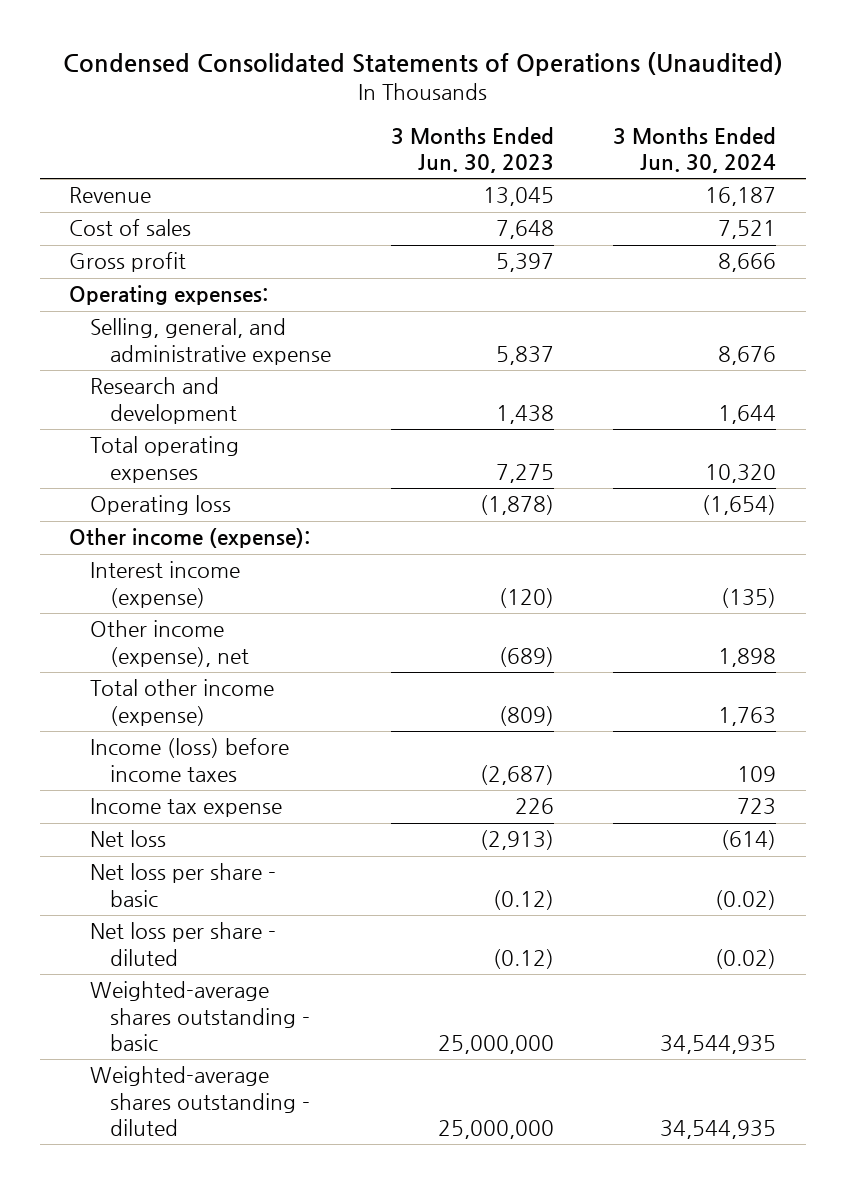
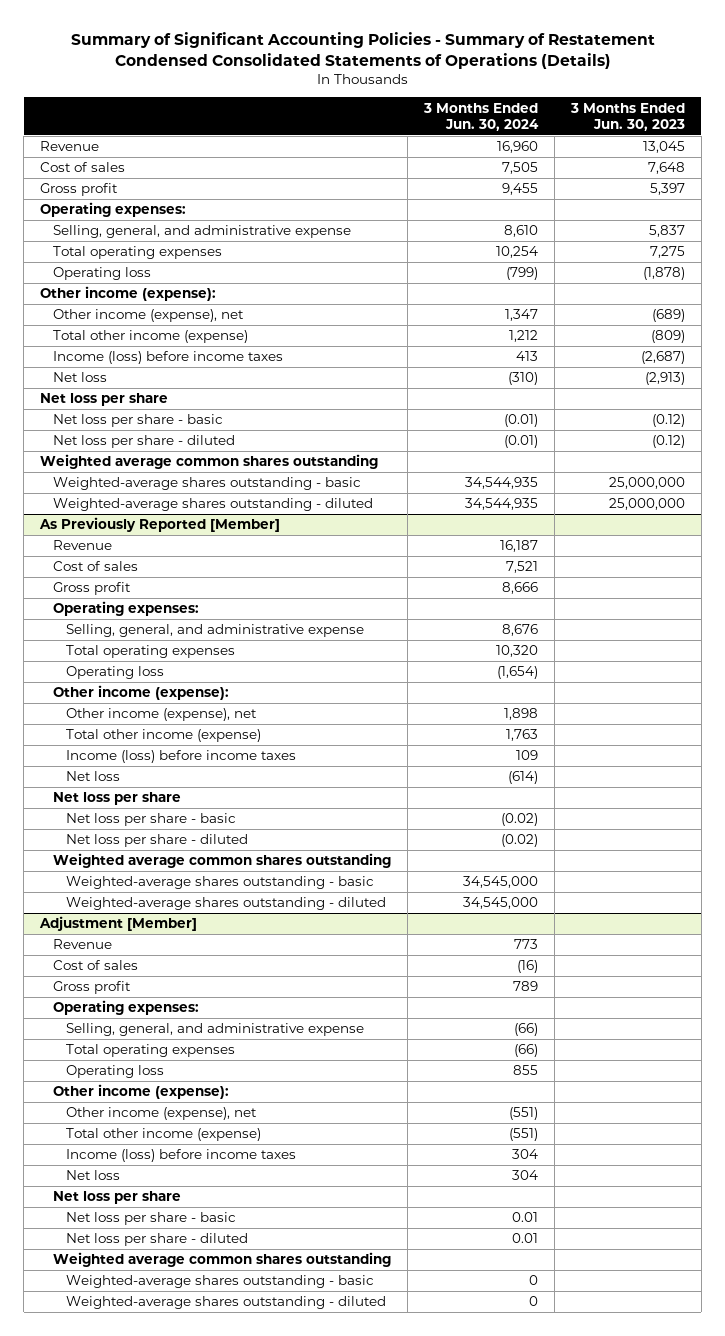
[62,52,783,77] Condensed Consolidated Statements of Operations (Unaudited) -> [70,31,655,69] Summary of Significant Accounting Policies - Summary of Restatement Condensed Consolidated Statements of Operations (Details)
[705,187,777,207] 16,187 -> [497,141,539,154] 16,960
[718,220,777,240] 7,521 -> [502,162,539,175] 7,505
[718,253,777,273] 8,666 -> [502,183,539,196] 9,455
[89,377,238,424] Research and development -> none
[718,345,777,365] 8,676 -> [504,225,539,238] 8,610
[705,463,777,483] 10,320 -> [496,246,539,259] 10,254
[702,495,777,516] (1,654) -> [506,267,539,281] (799)
[89,561,240,608] Interest income (expense) -> none
[89,798,282,818] Income tax expense -> none
[718,647,777,667] 1,898 -> [505,309,539,322] 1,347
[718,706,777,726] 1,763 -> [509,330,539,343] 1,212
[737,765,777,782] 109 -> [516,351,539,362] 413
[721,830,777,851] (614) -> [508,372,539,386] (310)
none -> [40,393,169,407] Net loss per share
[715,889,777,910] (0.02) -> [504,414,539,428] (0.01)
[715,948,777,969] (0.02) -> [504,435,539,449] (0.01)
none -> [40,454,379,470] Weighted average common shares outstanding
none -> [39,517,281,533] As Previously Reported [Member]
none -> [53,540,113,551] Revenue
none -> [53,561,139,572] Cost of sales
none -> [53,582,132,596] Gross profit
none -> [53,601,200,617] Operating expenses:
none -> [65,624,364,638] Selling, general, and administrative expense
none -> [65,645,235,659] Total operating expenses
none -> [65,666,164,680] Operating loss
none -> [53,685,230,701] Other income (expense):
none -> [65,708,257,722] Other income (expense), net
none -> [65,729,261,743] Total other income (expense)
none -> [65,750,296,764] Income (loss) before income taxes
none -> [65,771,120,782] Net loss
none -> [53,792,182,806] Net loss per share
none -> [65,813,236,827] Net loss per share - basic
none -> [65,834,248,848] Net loss per share - diluted
none -> [53,853,392,869] Weighted average common shares outstanding
none -> [65,876,374,890] Weighted-average shares outstanding - basic
none -> [65,897,386,911] Weighted-average shares outstanding - diluted
none -> [39,916,198,932] Adjustment [Member]
none -> [53,939,113,950] Revenue
none -> [53,960,139,971] Cost of sales
none -> [53,981,132,995] Gross profit
none -> [53,1000,200,1016] Operating expenses:
none -> [65,1023,364,1037] Selling, general, and administrative expense
none -> [65,1044,235,1058] Total operating expenses
none -> [65,1065,164,1079] Operating loss
none -> [53,1084,230,1100] Other income (expense):
none -> [65,1107,257,1121] Other income (expense), net
none -> [65,1128,261,1142] Total other income (expense)
none -> [65,1149,296,1163] Income (loss) before income taxes
none -> [65,1170,120,1181] Net loss
none -> [53,1191,182,1205] Net loss per share
none -> [65,1212,236,1226] Net loss per share - basic
none -> [65,1233,248,1247] Net loss per share - diluted
none -> [53,1252,392,1268] Weighted average common shares outstanding
none -> [65,1275,374,1289] Weighted-average shares outstanding - basic
none -> [65,1296,386,1310] Weighted-average shares outstanding - diluted

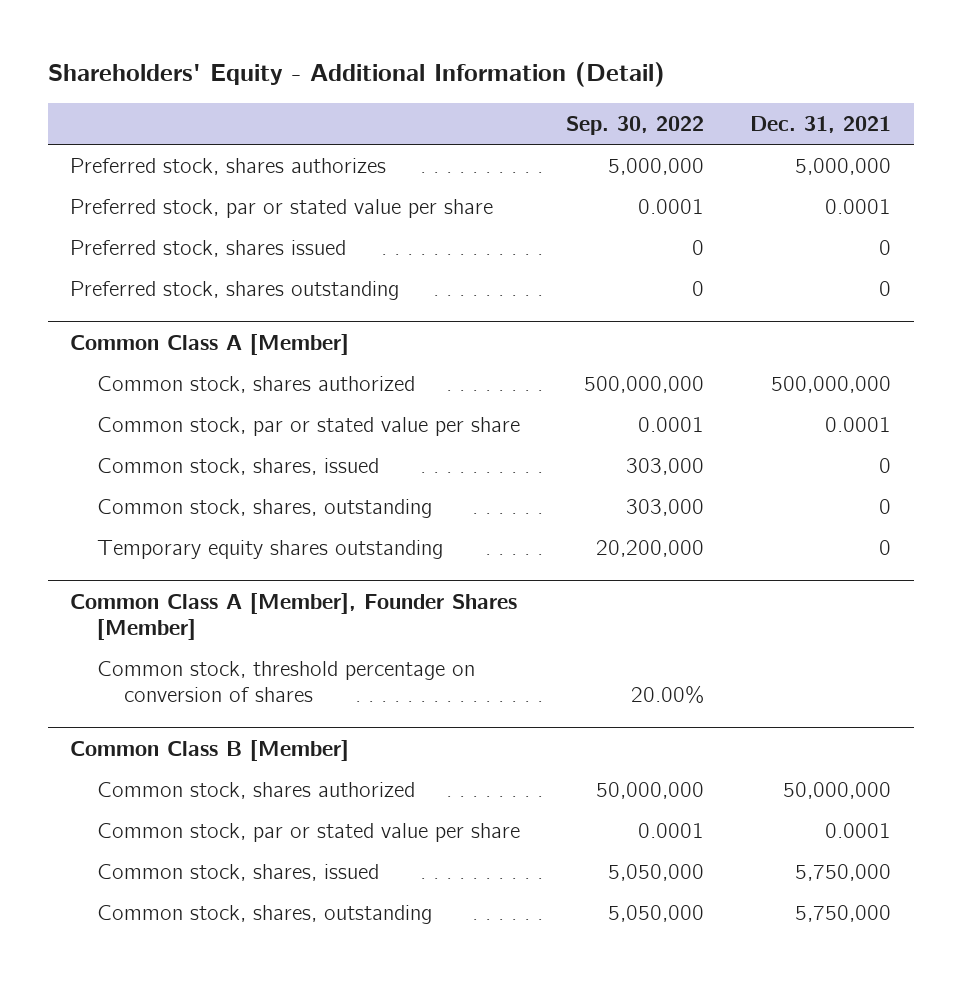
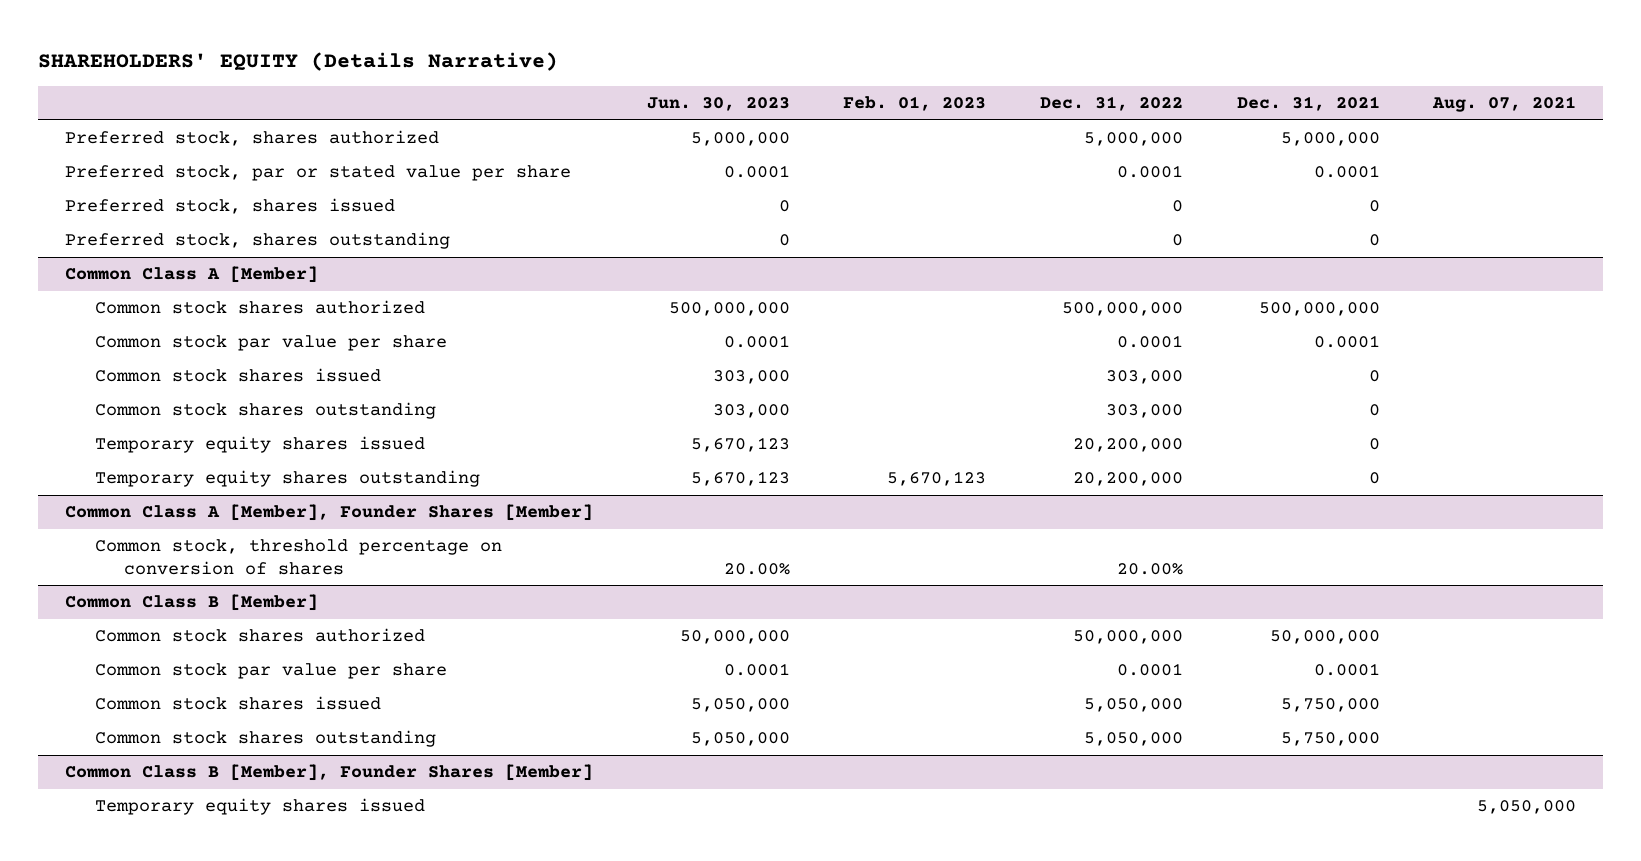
[47,62,665,88] Shareholders' Equity - Additional Information (Detail) -> [38,52,559,72] SHAREHOLDERS' EQUITY (Details Narrative)
[566,116,705,136] Sep. 30, 2022 -> none
none -> [646,97,790,112] Jun. 30, 2023
none -> [843,96,987,112] Feb. 01, 2023
none -> [1039,96,1183,112] Dec. 31, 2022
none -> [1432,96,1577,113] Aug. 07, 2021
[70,158,387,176] Preferred stock, shares authorizes -> [65,130,440,147] Preferred stock, shares authorized
[97,376,416,394] Common stock, shares authorized -> [94,300,425,315] Common stock shares authorized
[97,417,521,437] Common stock, par or stated value per share -> [94,335,447,352] Common stock par value per share
[97,458,380,476] Common stock, shares, issued -> [94,368,381,383] Common stock shares issued
[97,499,433,519] Common stock, shares, outstanding -> [94,402,436,420] Common stock shares outstanding
none -> [94,436,425,454] Temporary equity shares issued
[97,782,416,800] Common stock, shares authorized -> [94,628,425,643] Common stock shares authorized
[97,823,521,843] Common stock, par or stated value per share -> [94,663,447,680] Common stock par value per share
[97,864,380,882] Common stock, shares, issued -> [94,696,381,711] Common stock shares issued
[97,905,433,925] Common stock, shares, outstanding -> [94,730,436,748] Common stock shares outstanding
none -> [65,764,594,782] Common Class B [Member], Founder Shares [Member]
none -> [94,798,425,816] Temporary equity shares issued

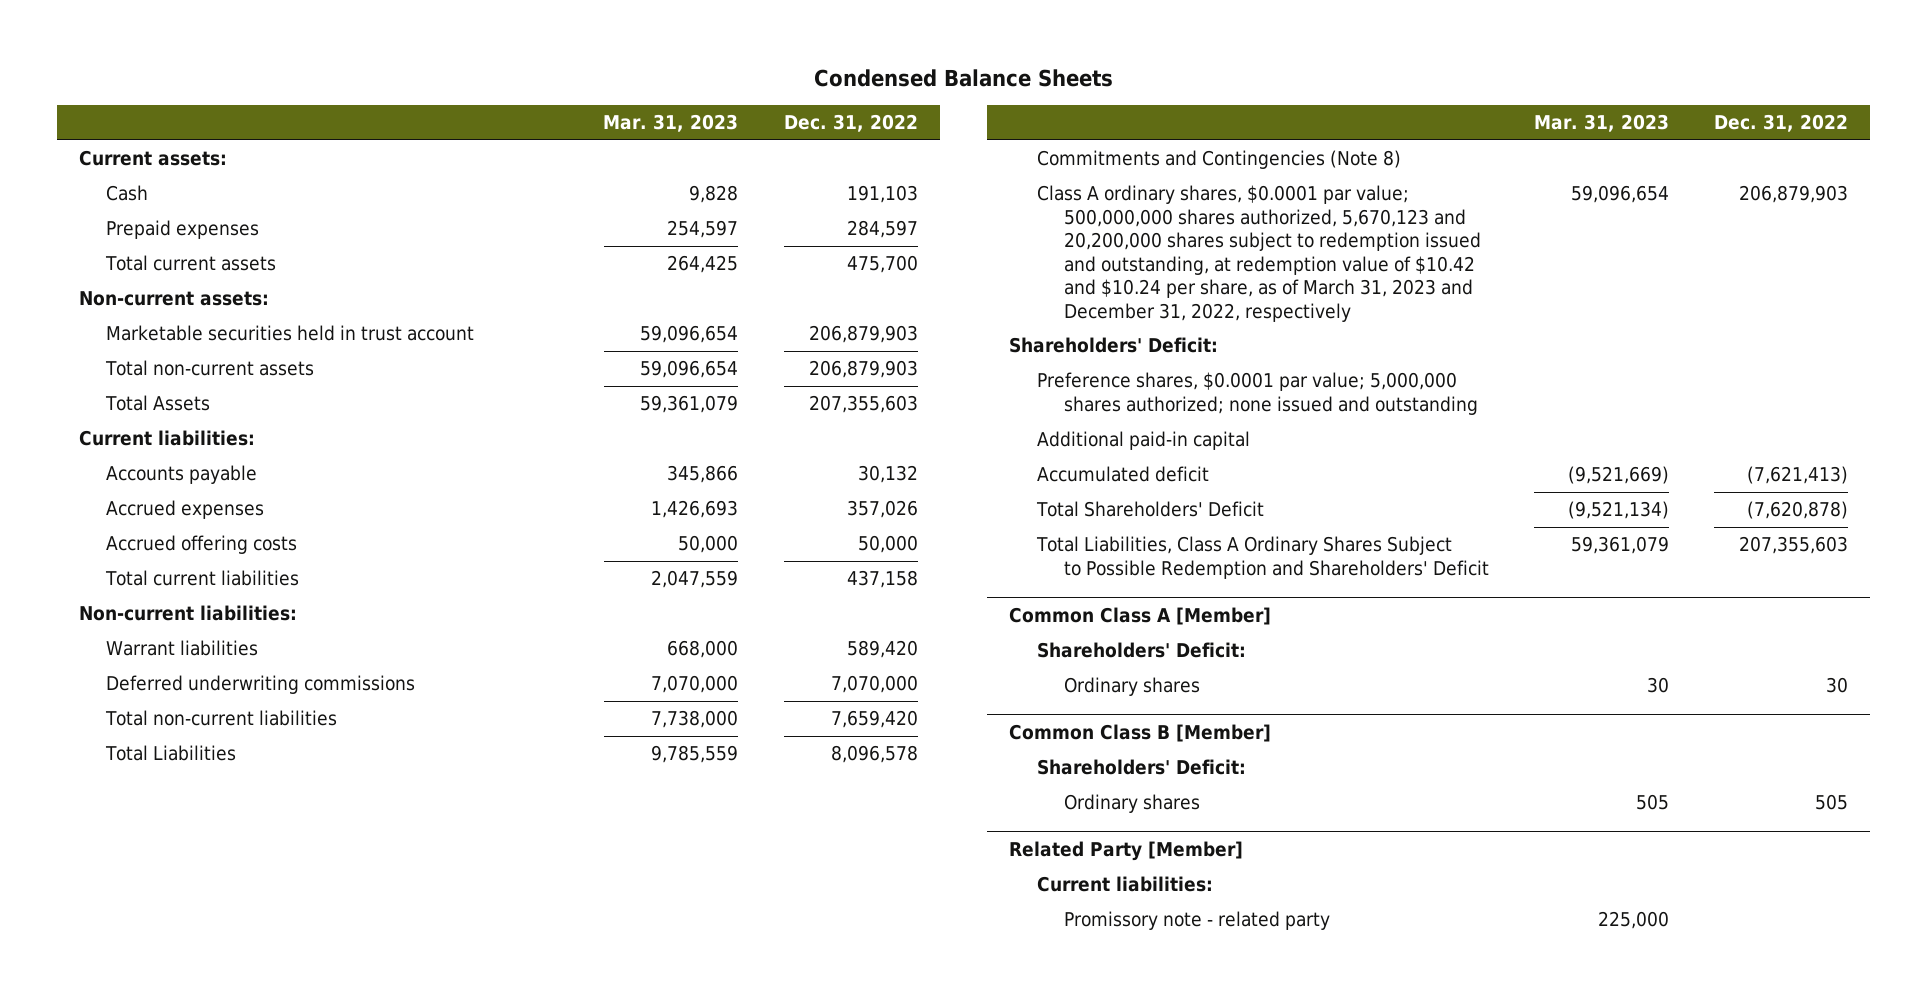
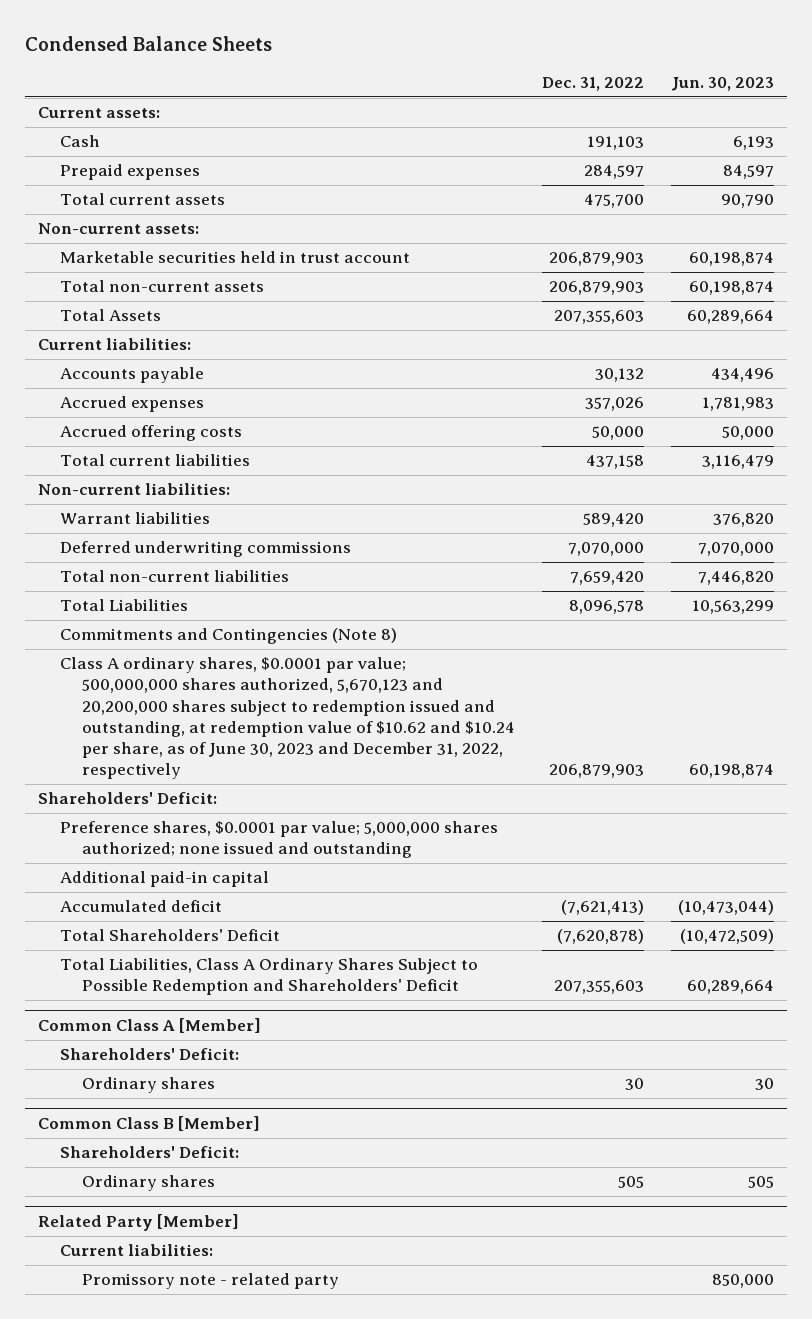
[603,113,739,132] Mar. 31, 2023 -> none
none -> [670,77,774,92] Jun. 30, 2023
[1036,185,1481,322] Class A ordinary shares, $0.0001 par value; 500,000,000 shares authorized, 5,670,123 and 20,200,000 shares subject to redemption issued and outstanding, at redemption value of $10.42 and $10.24 per share, as of March 31, 2023 and December 31, 2022, respectively -> [60,657,516,779] Class A ordinary shares, $0.0001 par value; 500,000,000 shares authorized, 5,670,123 and 20,200,000 shares subject to redemption issued and outstanding, at redemption value of $10.62 and $10.24 per share, as of June 30, 2023 and December 31, 2022, respectively

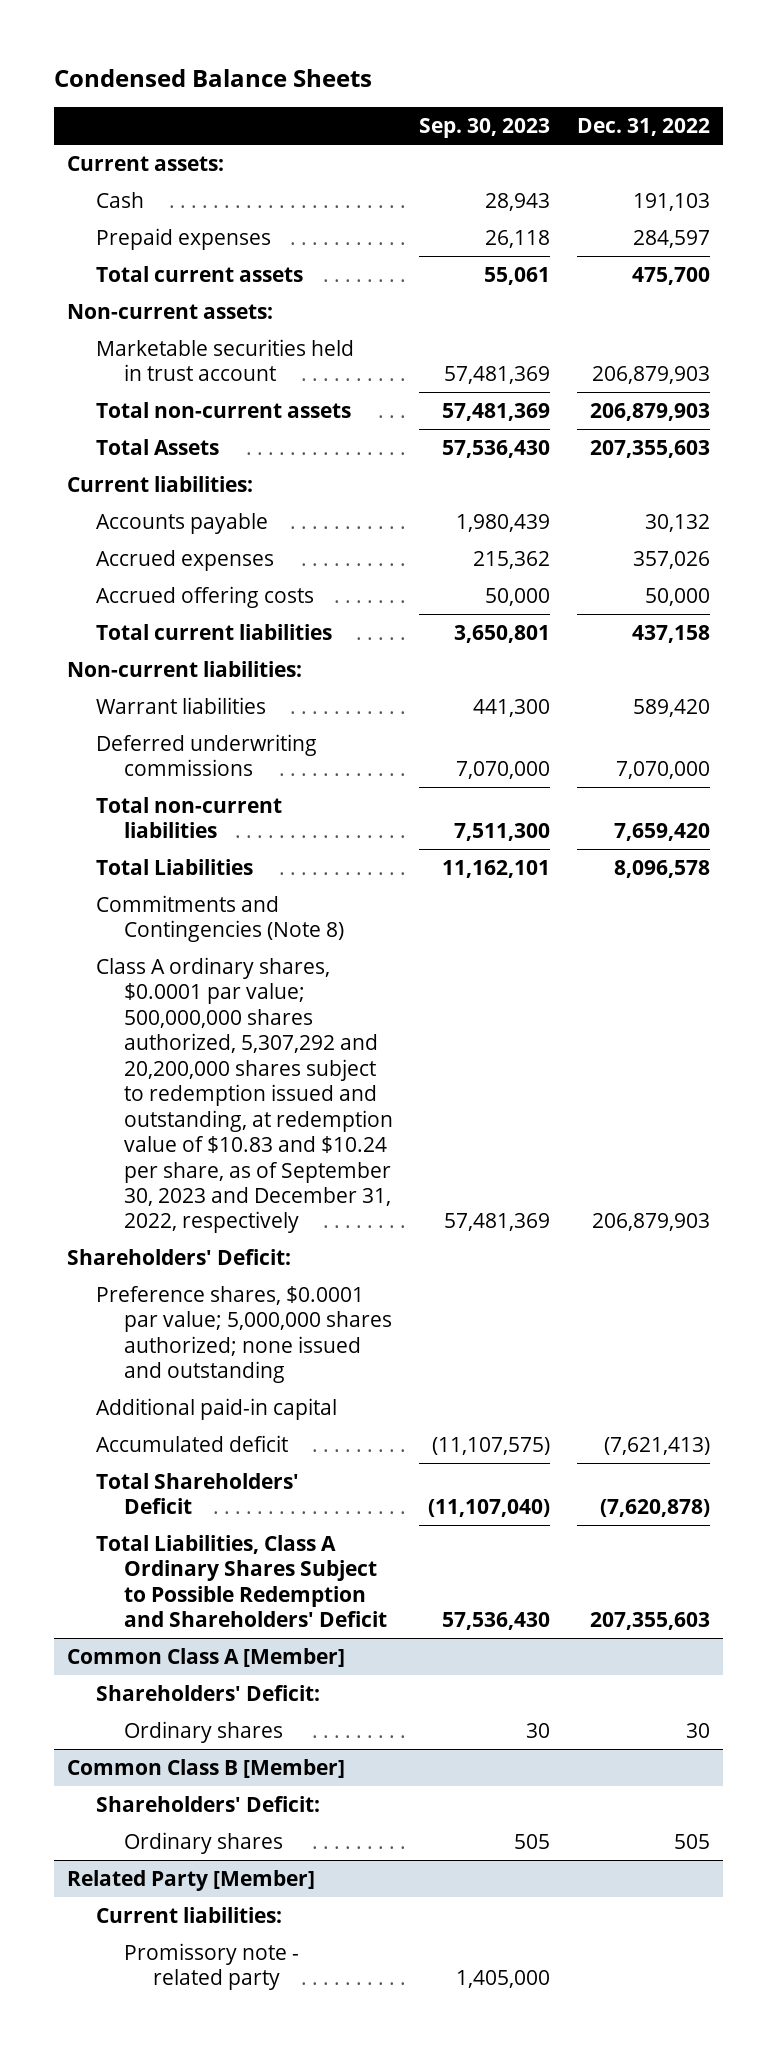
[670,77,774,92] Jun. 30, 2023 -> none
none -> [419,118,551,139] Sep. 30, 2023
[60,657,516,779] Class A ordinary shares, $0.0001 par value; 500,000,000 shares authorized, 5,670,123 and 20,200,000 shares subject to redemption issued and outstanding, at redemption value of $10.62 and $10.24 per share, as of June 30, 2023 and December 31, 2022, respectively -> [95,956,394,1234] Class A ordinary shares, $0.0001 par value; 500,000,000 shares authorized, 5,307,292 and 20,200,000 shares subject to redemption issued and outstanding, at redemption value of $10.83 and $10.24 per share, as of September 30, 2023 and December 31, 2022, respectively

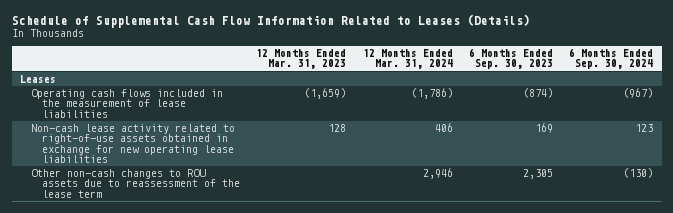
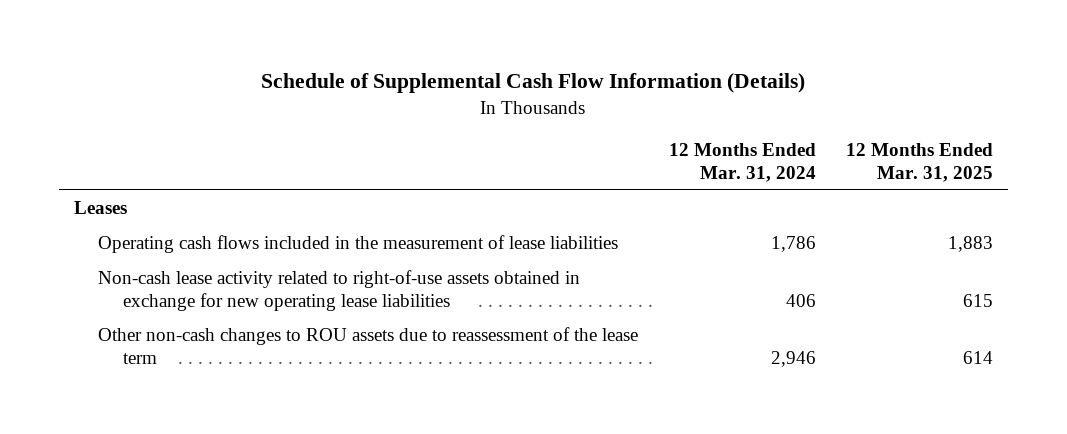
[11,14,530,29] Schedule of Supplemental Cash Flow Information Related to Leases (Details) -> [261,73,806,94] Schedule of Supplemental Cash Flow Information (Details)
[256,49,347,70] 12 Months Ended Mar. 31, 2023 -> none
[469,48,554,70] 6 Months Ended Sep. 30, 2023 -> none
[569,48,654,70] 6 Months Ended Sep. 30, 2024 -> none
none -> [845,143,993,182] 12 Months Ended Mar. 31, 2025
[410,88,453,100] (1,786) -> [770,236,816,253] 1,786

